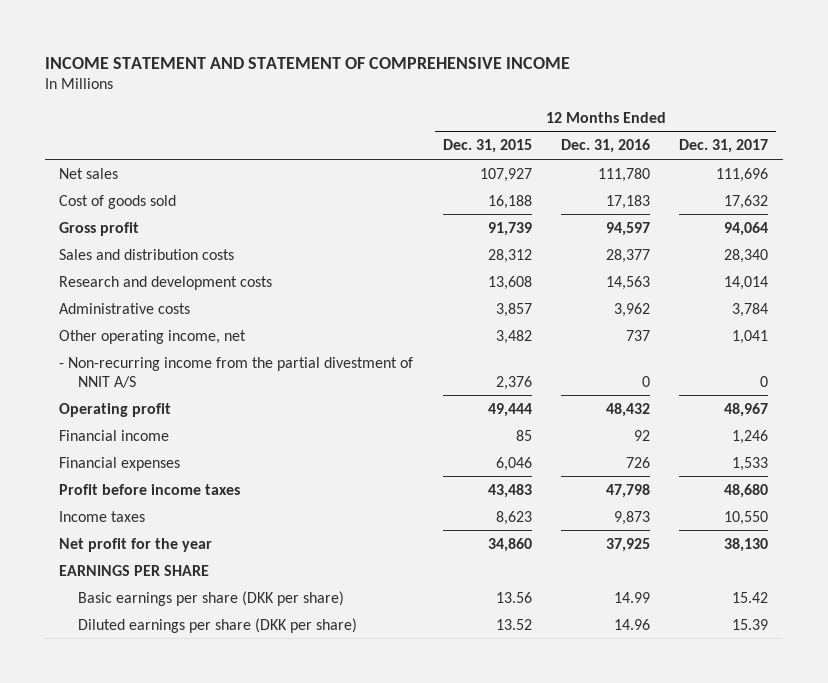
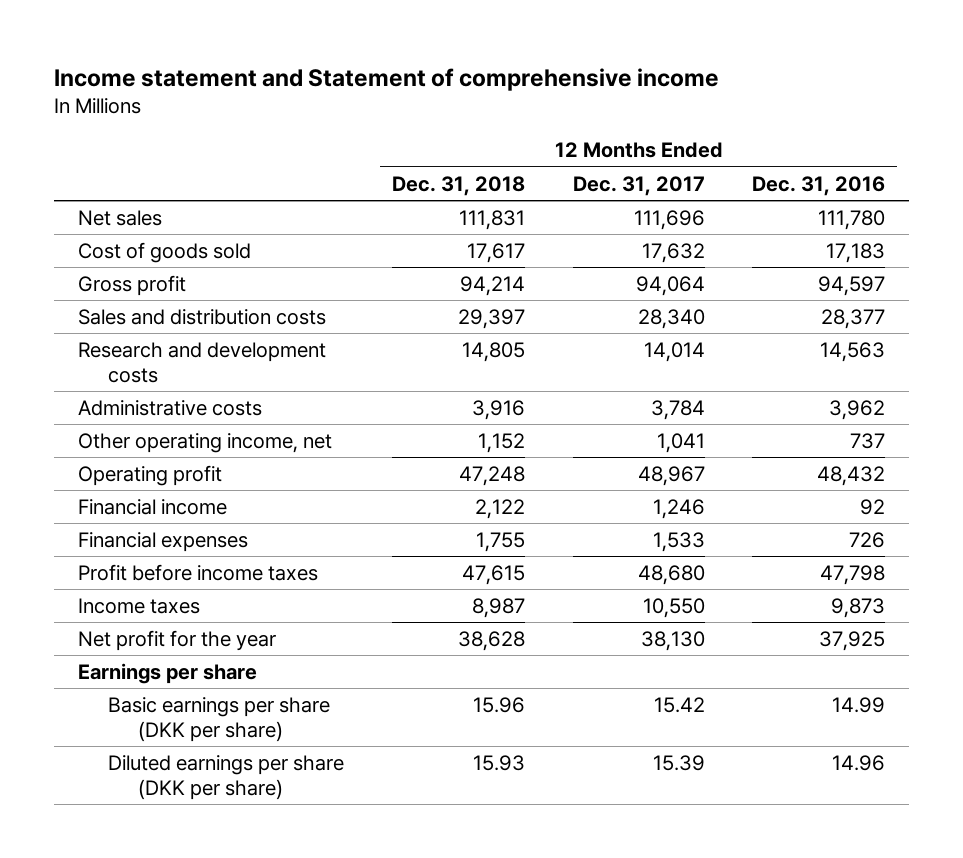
[44,56,570,69] INCOME STATEMENT AND STATEMENT OF COMPREHENSIVE INCOME -> [53,67,719,91] Income statement and Statement of comprehensive income
[442,139,532,154] Dec. 31, 2015 -> none
none -> [391,175,525,196] Dec. 31, 2018
[59,356,414,388] - Non-recurring income from the partial divestment of NNIT A/S -> none
[59,564,210,576] EARNINGS PER SHARE -> [77,662,257,684] Earnings per share

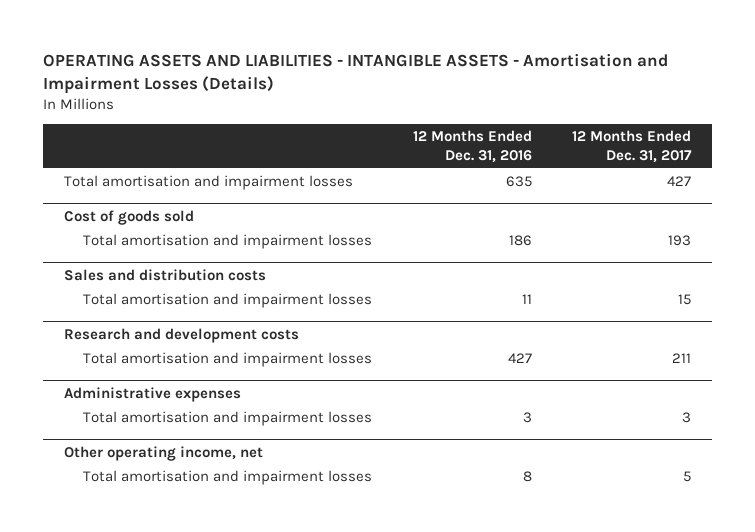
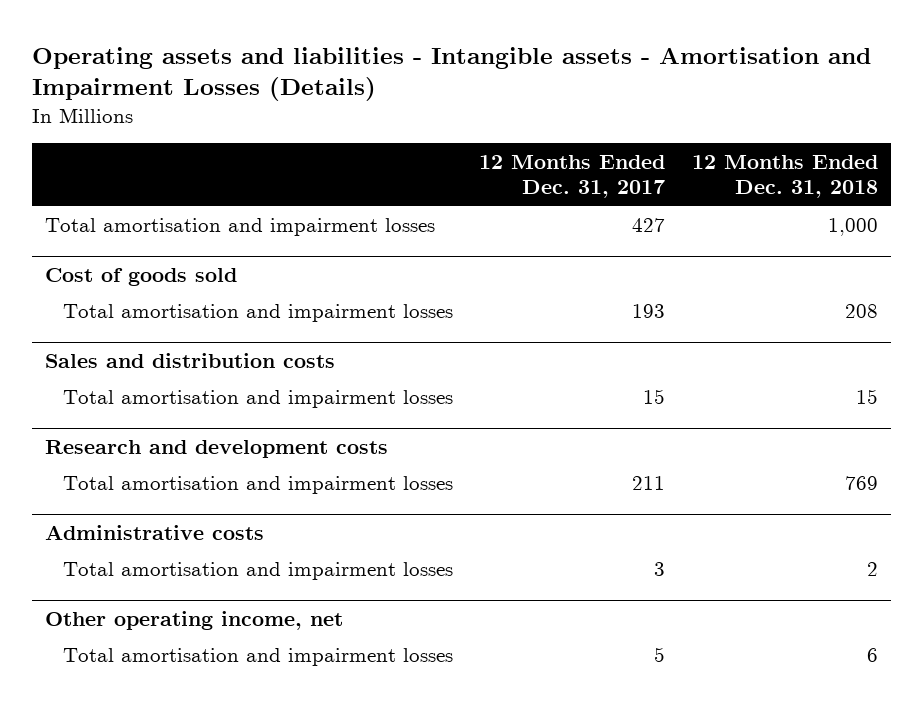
[43,53,669,95] OPERATING ASSETS AND LIABILITIES - INTANGIBLE ASSETS - Amortisation and Impairment Losses (Details) -> [31,46,871,102] Operating assets and liabilities - Intangible assets - Amortisation and Impairment Losses (Details)
[412,129,532,163] 12 Months Ended Dec. 31, 2016 -> none
none -> [691,154,878,199] 12 Months Ended Dec. 31, 2018
[63,386,241,402] Administrative expenses -> [45,525,265,541] Administrative costs

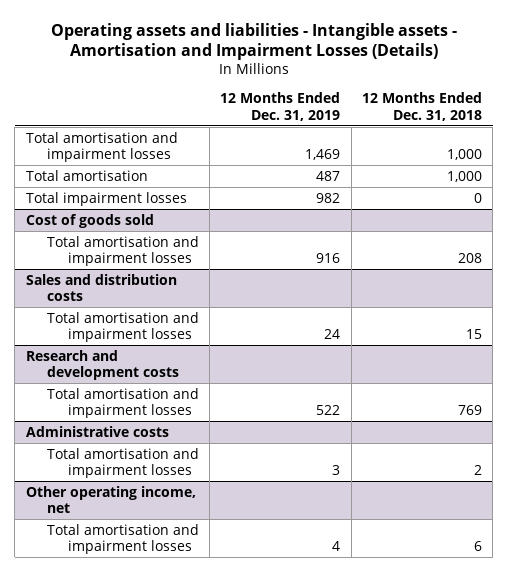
[479,154,666,199] 12 Months Ended Dec. 31, 2017 -> none
none -> [220,92,341,121] 12 Months Ended Dec. 31, 2019
none -> [25,169,148,181] Total amortisation
none -> [25,191,187,206] Total impairment losses

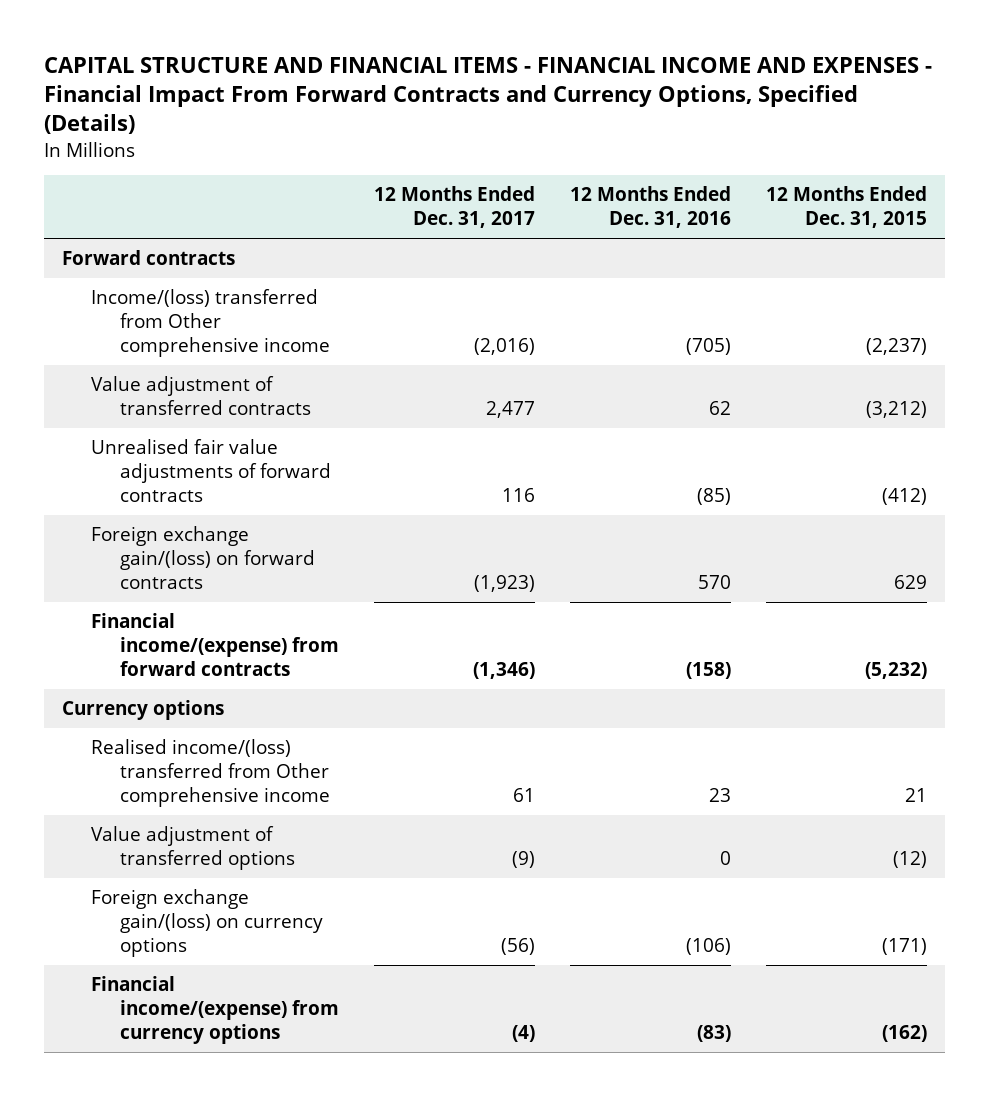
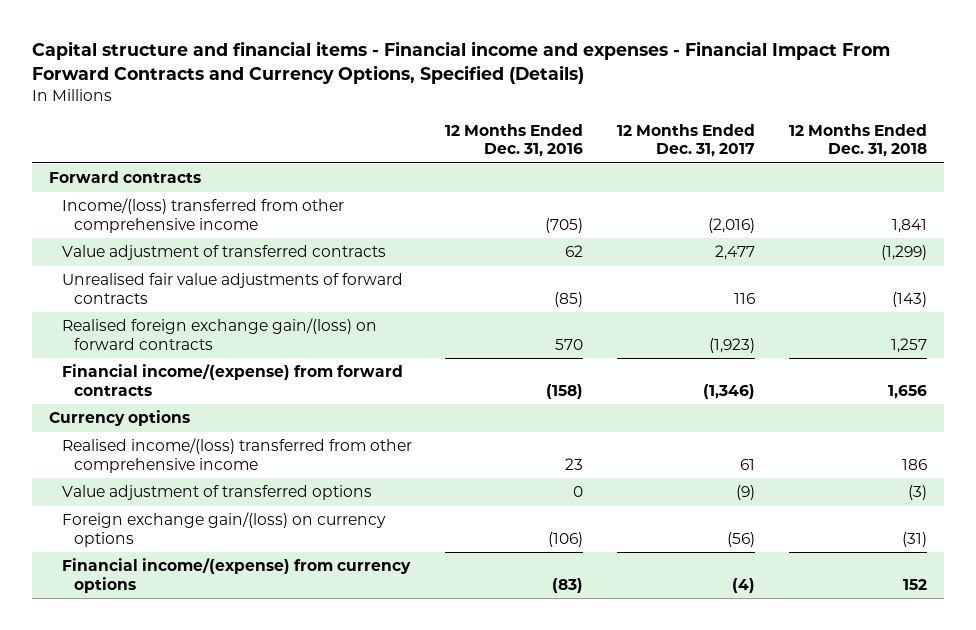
[43,57,932,135] CAPITAL STRUCTURE AND FINANCIAL ITEMS - FINANCIAL INCOME AND EXPENSES - Financial Impact From Forward Contracts and Currency Options, Specified (Details) -> [32,41,891,85] Capital structure and financial items - Financial income and expenses - Financial Impact From Forward Contracts and Currency Options, Specified (Details)
[766,186,928,229] 12 Months Ended Dec. 31, 2015 -> none
none -> [788,123,927,158] 12 Months Ended Dec. 31, 2018
[90,289,331,358] Income/(loss) transferred from Other comprehensive income -> [61,198,344,233] Income/(loss) transferred from other comprehensive income
[90,526,316,590] Foreign exchange gain/(loss) on forward contracts -> [61,318,377,350] Realised foreign exchange gain/(loss) on forward contracts
[90,739,331,808] Realised income/(loss) transferred from Other comprehensive income -> [61,438,412,473] Realised income/(loss) transferred from other comprehensive income

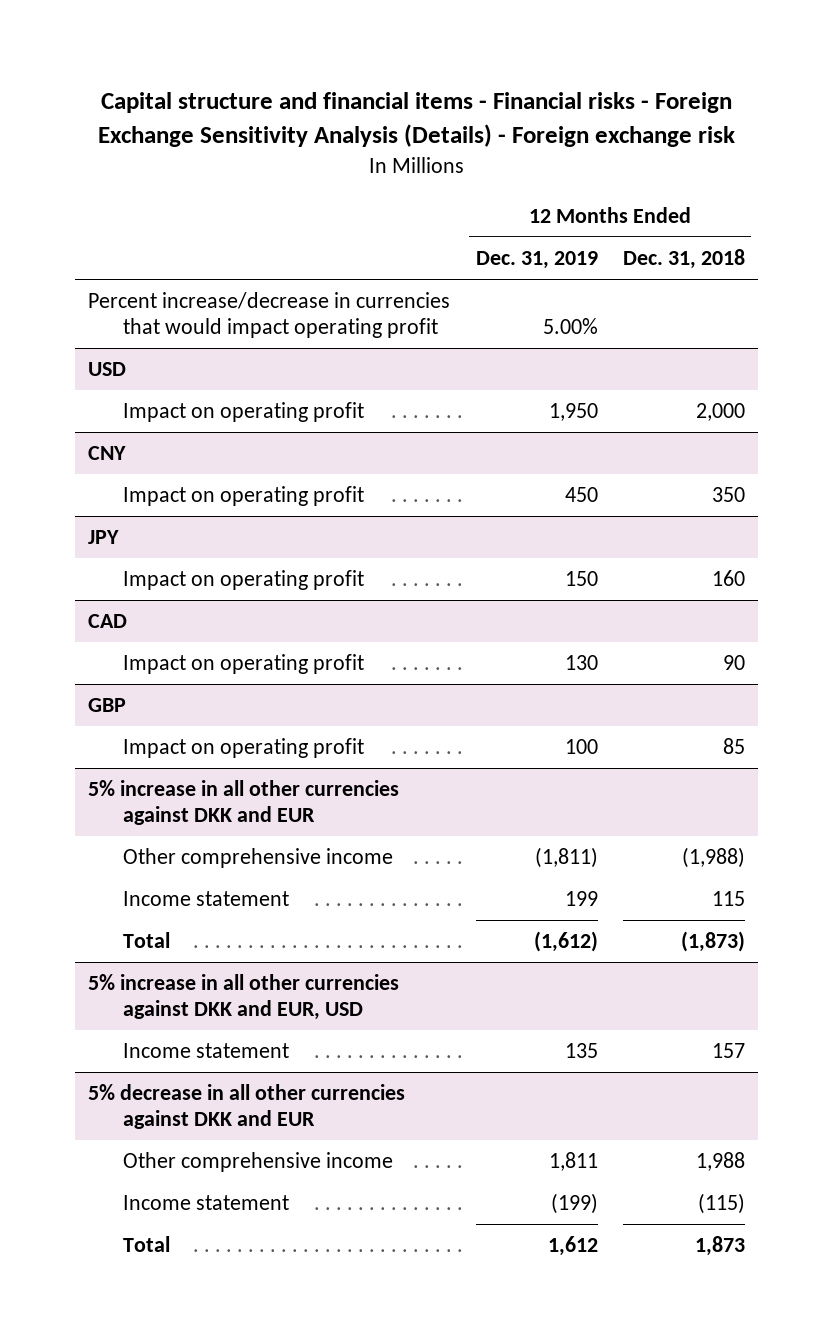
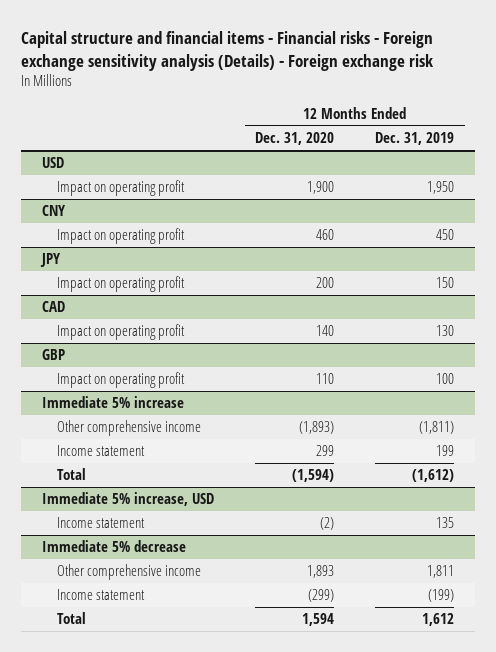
[97,92,735,148] Capital structure and financial items - Financial risks - Foreign Exchange Sensitivity Analysis (Details) - Foreign exchange risk -> [20,30,433,71] Capital structure and financial items - Financial risks - Foreign exchange sensitivity analysis (Details) - Foreign exchange risk
[623,249,746,270] Dec. 31, 2018 -> none
none -> [254,132,334,146] Dec. 31, 2020
[88,292,451,338] Percent increase/decrease in currencies that would impact operating profit -> none
[88,780,400,825] 5% increase in all other currencies against DKK and EUR -> [41,396,184,409] Immediate 5% increase
[88,974,400,1020] 5% increase in all other currencies against DKK and EUR, USD -> none
none -> [41,492,214,507] Immediate 5% increase, USD
[88,1084,406,1129] 5% decrease in all other currencies against DKK and EUR -> [41,540,186,553] Immediate 5% decrease

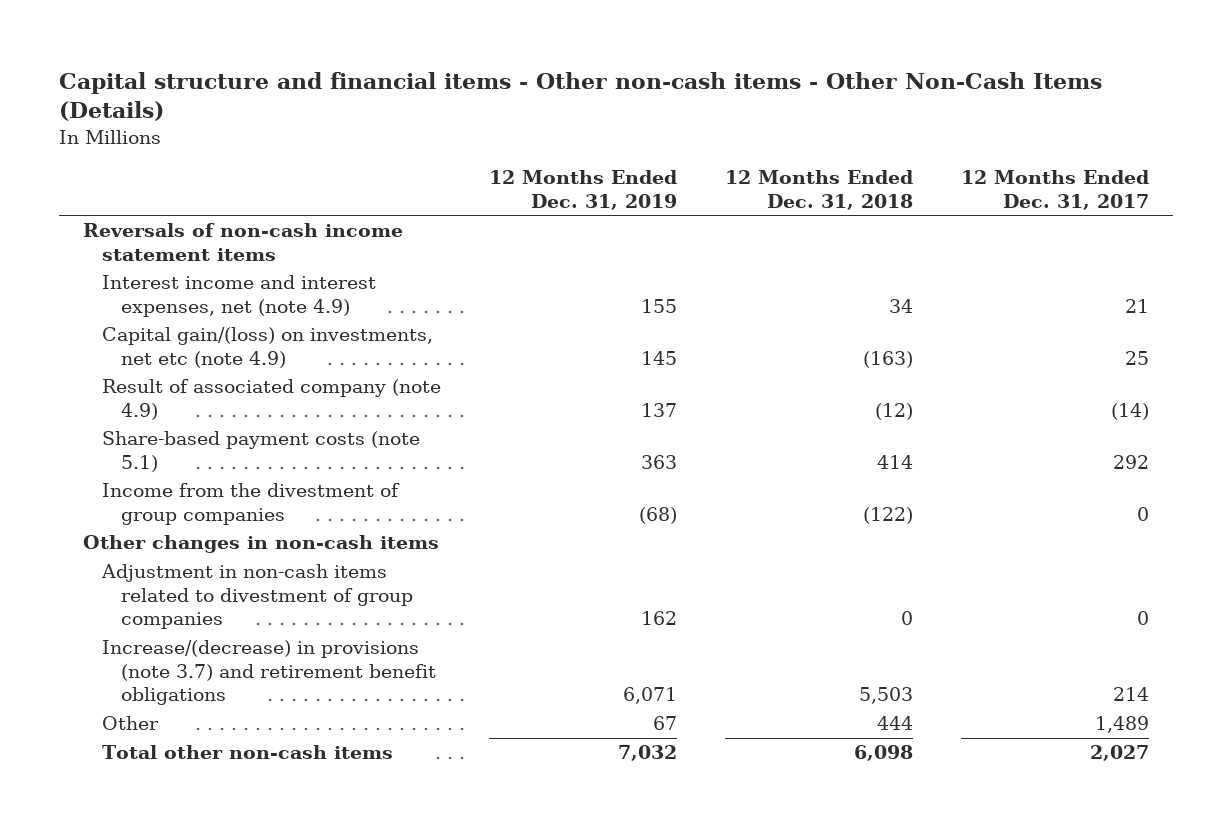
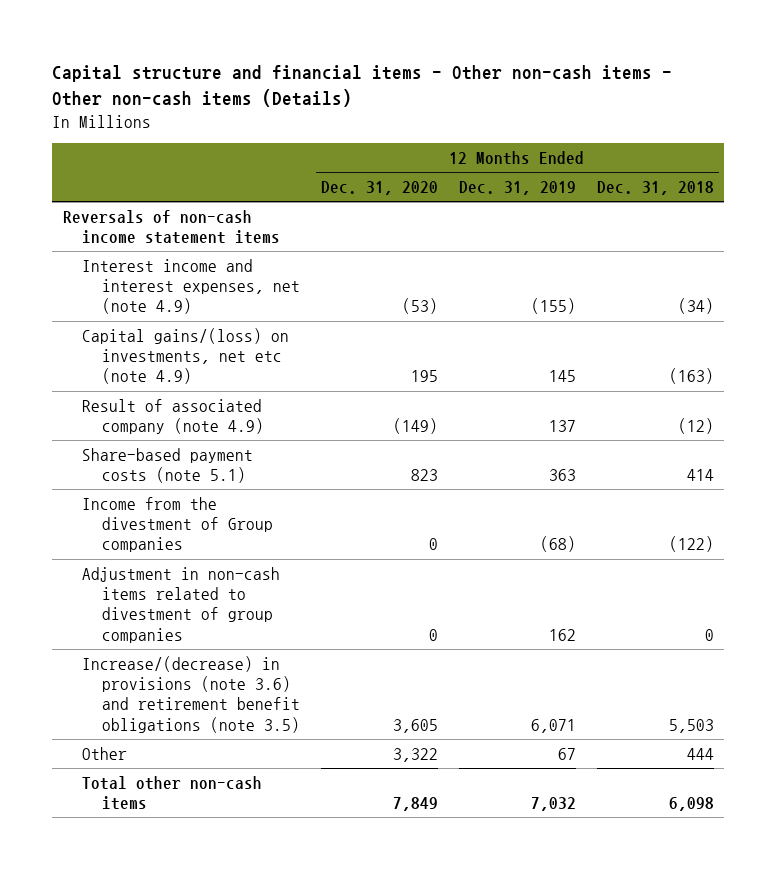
[59,71,1103,122] Capital structure and financial items - Other non-cash items - Other Non-Cash Items (Details) -> [52,65,673,108] Capital structure and financial items - Other non-cash items - Other non-cash items (Details)
[960,170,1149,210] 12 Months Ended Dec. 31, 2017 -> none
none -> [320,181,438,196] Dec. 31, 2020
[640,298,677,313] 155 -> [530,298,576,315] (155)
[888,298,913,313] 34 -> [677,298,714,315] (34)
[101,327,433,368] Capital gain/(loss) on investments, net etc (note 4.9) -> [82,327,290,385] Capital gains/(loss) on investments, net etc (note 4.9)
[83,535,440,554] Other changes in non-cash items -> none
[101,483,400,525] Income from the divestment of group companies -> [82,496,274,553] Income from the divestment of Group companies
[101,640,436,706] Increase/(decrease) in provisions (note 3.7) and retirement benefit obligations -> [82,655,301,733] Increase/(decrease) in provisions (note 3.6) and retirement benefit obligations (note 3.5)

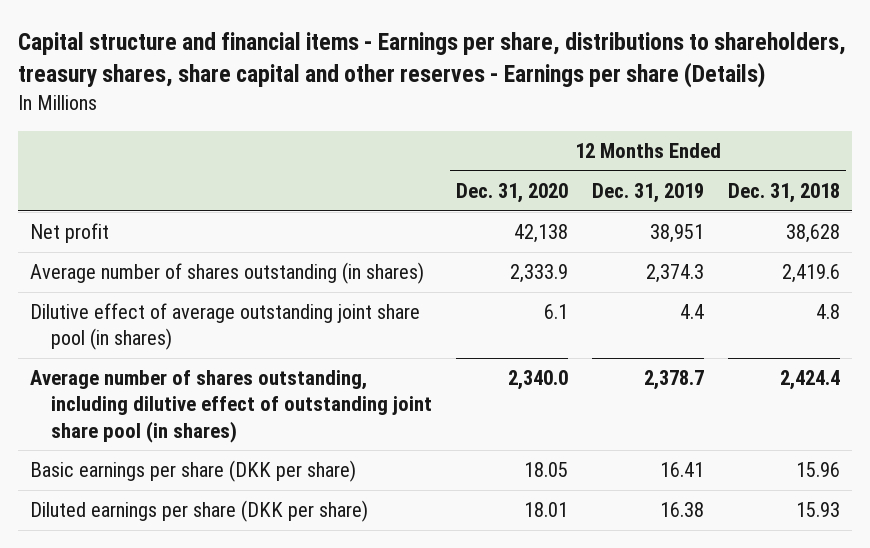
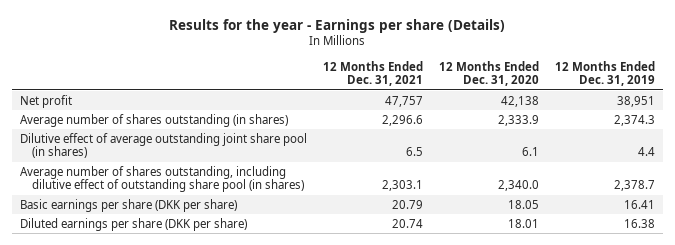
[18,32,847,89] Capital structure and financial items - Earnings per share, distributions to shareholders, treasury shares, share capital and other reserves - Earnings per share (Details) -> [169,18,506,33] Results for the year - Earnings per share (Details)
[728,183,841,204] Dec. 31, 2018 -> none
none -> [322,60,423,87] 12 Months Ended Dec. 31, 2021
[30,370,433,443] Average number of shares outstanding, including dilutive effect of outstanding joint share pool (in shares) -> [19,165,304,193] Average number of shares outstanding, including dilutive effect of outstanding share pool (in shares)

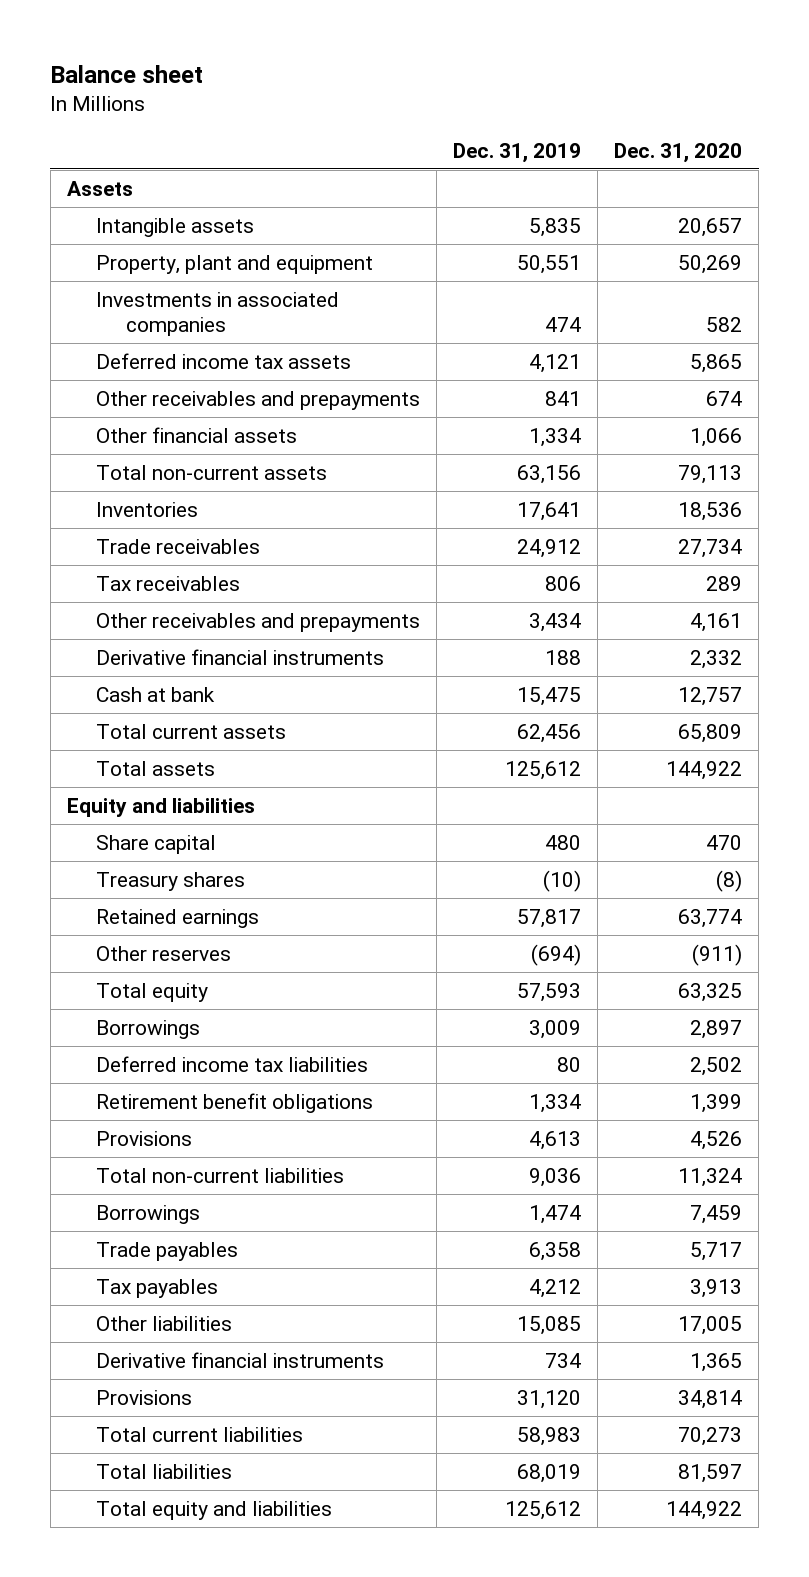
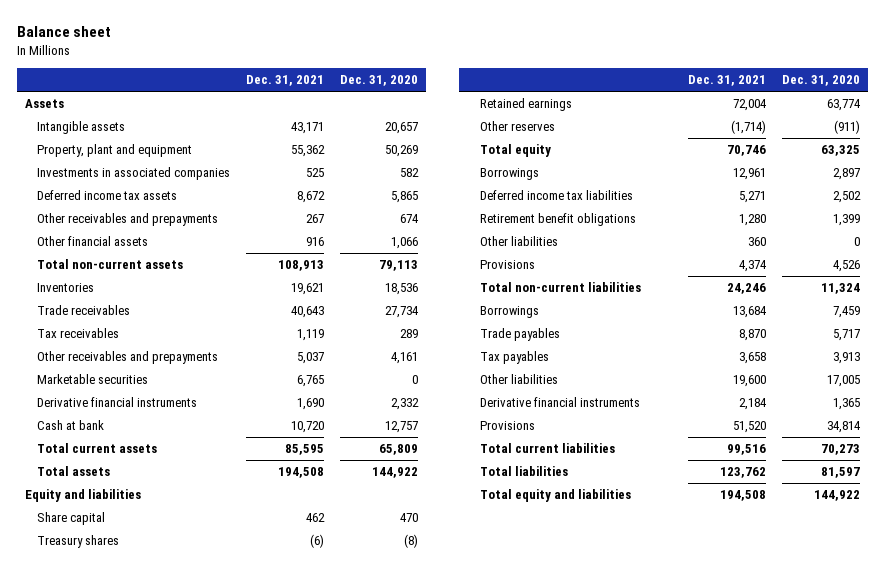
[453,142,582,163] Dec. 31, 2019 -> none
none -> [246,75,325,87] Dec. 31, 2021
none -> [37,374,149,385] Marketable securities
none -> [479,236,558,247] Other liabilities

